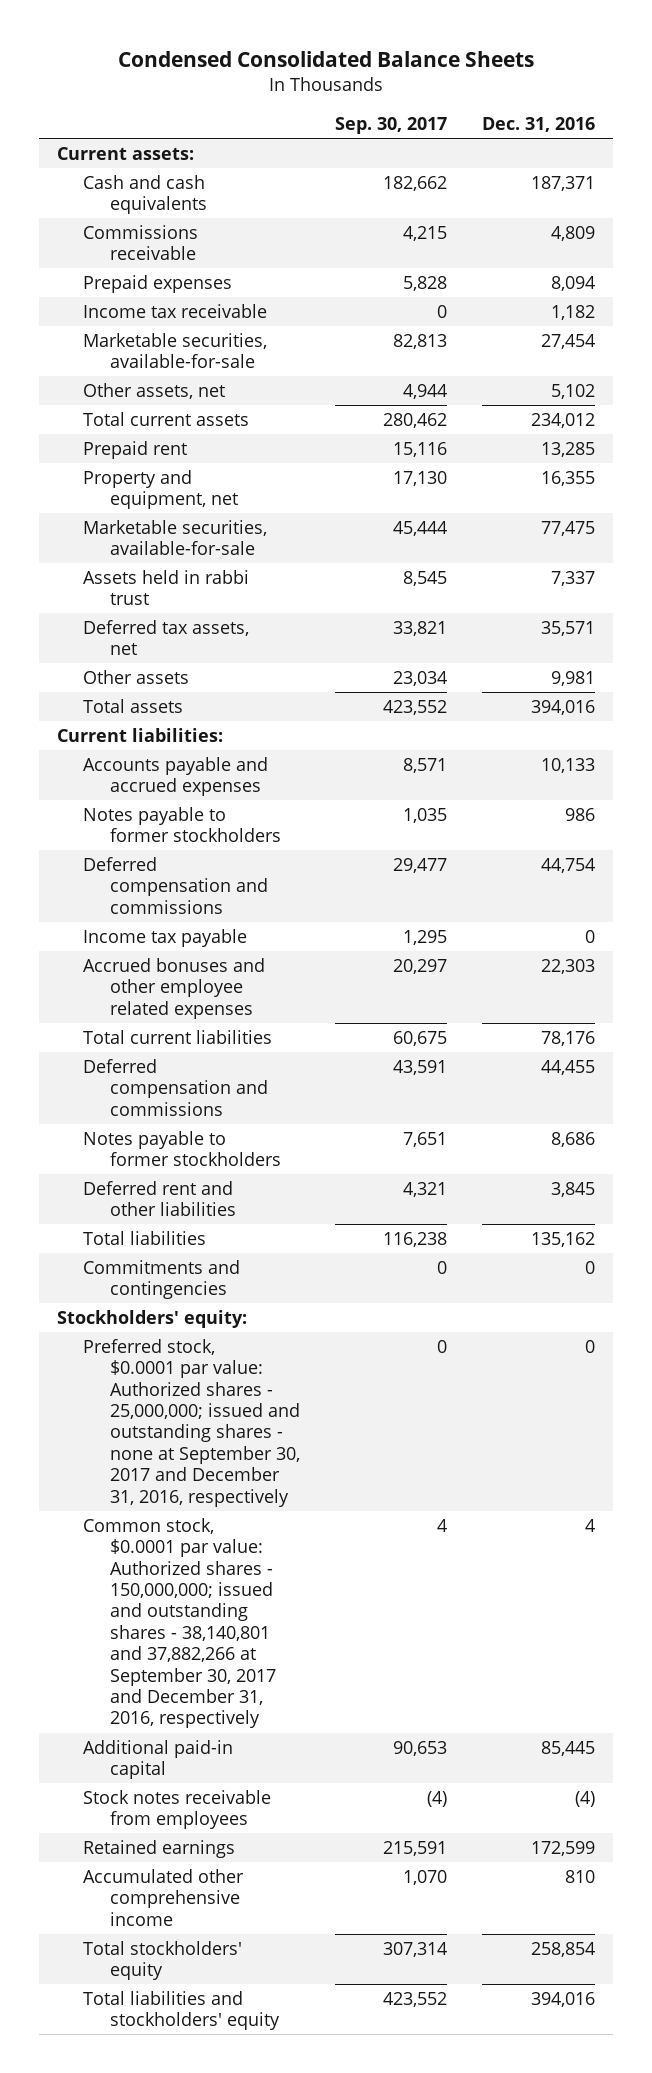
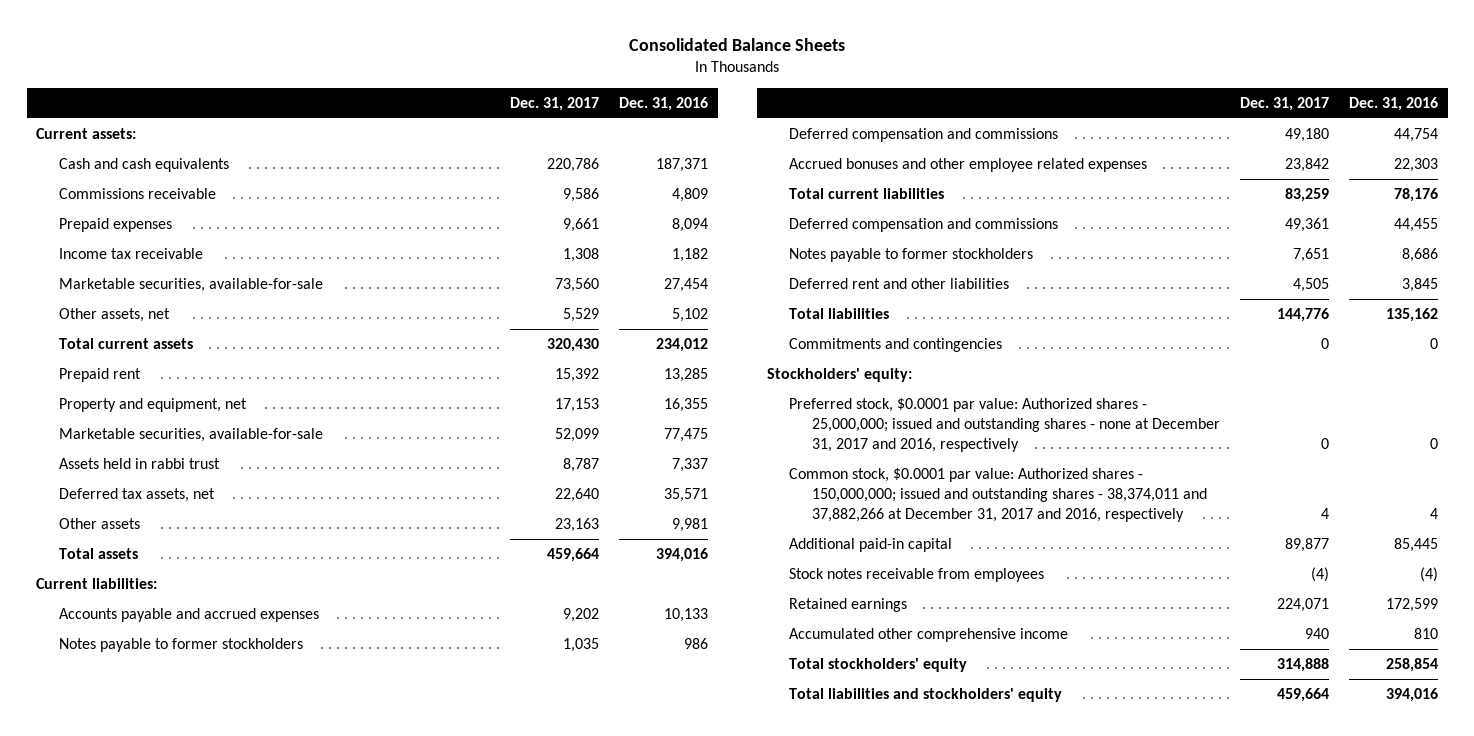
[117,51,534,68] Condensed Consolidated Balance Sheets -> [629,37,846,51] Consolidated Balance Sheets
[334,117,447,135] Sep. 30, 2017 -> none
none -> [509,96,599,111] Dec. 31, 2017
[83,928,248,947] Income tax payable -> none
[83,1338,300,1507] Preferred stock, $0.0001 par value: Authorized shares - 25,000,000; issued and outstanding shares - none at September 30, 2017 and December 31, 2016, respectively -> [789,398,1221,452] Preferred stock, $0.0001 par value: Authorized shares - 25,000,000; issued and outstanding shares - none at December 31, 2017 and 2016, respectively
[83,1517,276,1729] Common stock, $0.0001 par value: Authorized shares - 150,000,000; issued and outstanding shares - 38,140,801 and 37,882,266 at September 30, 2017 and December 31, 2016, respectively -> [789,468,1208,522] Common stock, $0.0001 par value: Authorized shares - 150,000,000; issued and outstanding shares - 38,374,011 and 37,882,266 at December 31, 2017 and 2016, respectively

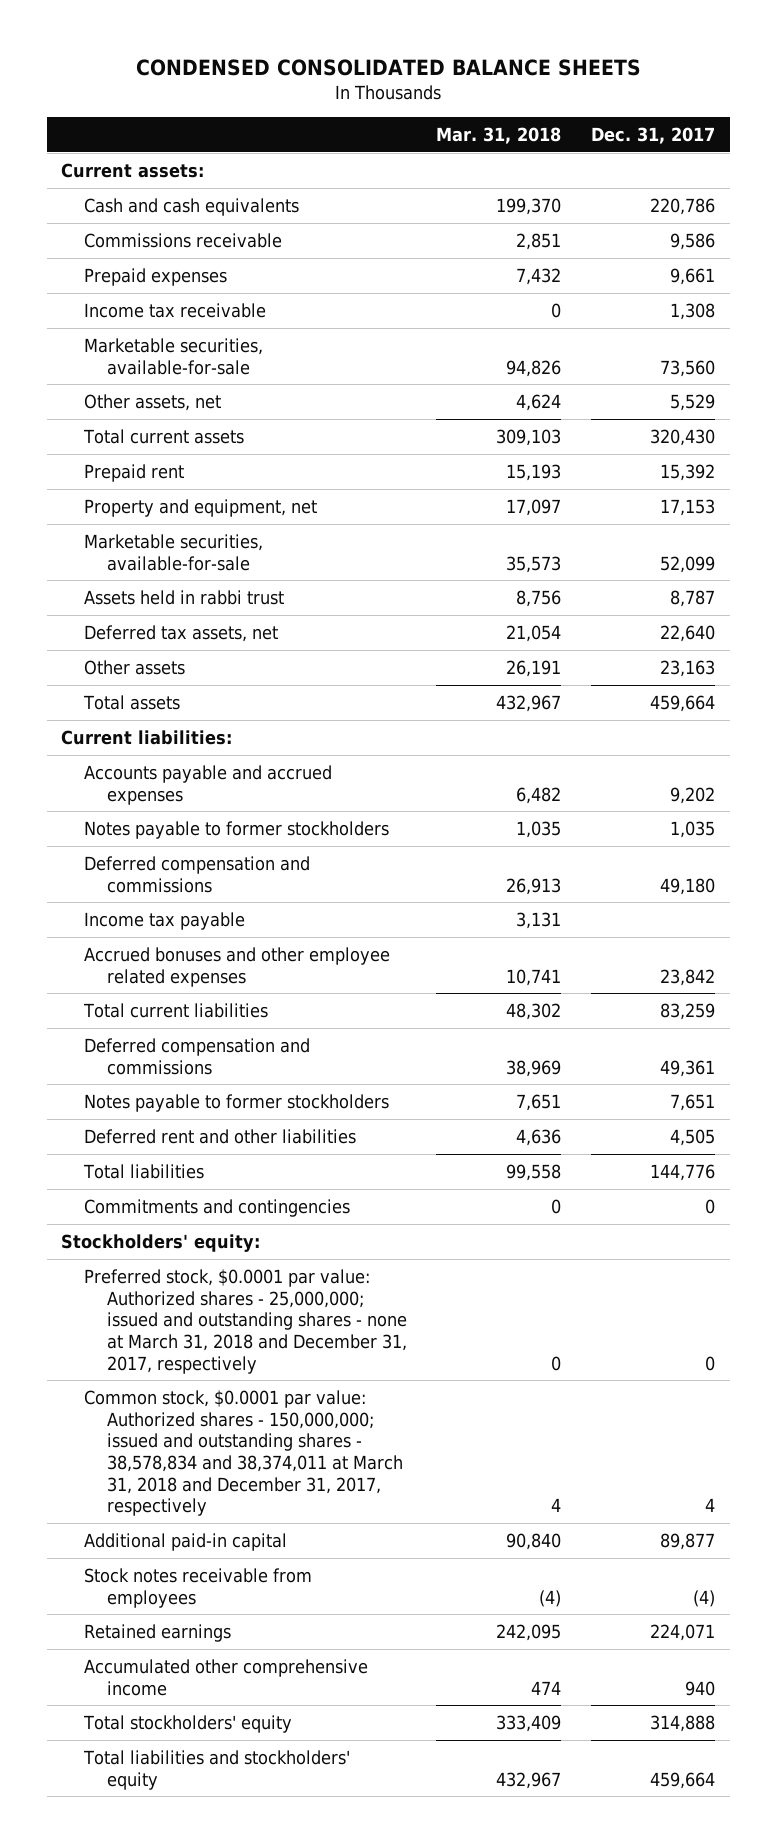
[629,37,846,51] Consolidated Balance Sheets -> [136,58,642,76] CONDENSED CONSOLIDATED BALANCE SHEETS
[618,96,708,111] Dec. 31, 2016 -> none
none -> [436,126,562,144] Mar. 31, 2018
none -> [84,911,246,930] Income tax payable
[789,398,1221,452] Preferred stock, $0.0001 par value: Authorized shares - 25,000,000; issued and outstanding shares - none at December 31, 2017 and 2016, respectively -> [84,1268,407,1374] Preferred stock, $0.0001 par value: Authorized shares - 25,000,000; issued and outstanding shares - none at March 31, 2018 and December 31, 2017, respectively
[789,468,1208,522] Common stock, $0.0001 par value: Authorized shares - 150,000,000; issued and outstanding shares - 38,374,011 and 37,882,266 at December 31, 2017 and 2016, respectively -> [84,1389,403,1517] Common stock, $0.0001 par value: Authorized shares - 150,000,000; issued and outstanding shares - 38,578,834 and 38,374,011 at March 31, 2018 and December 31, 2017, respectively

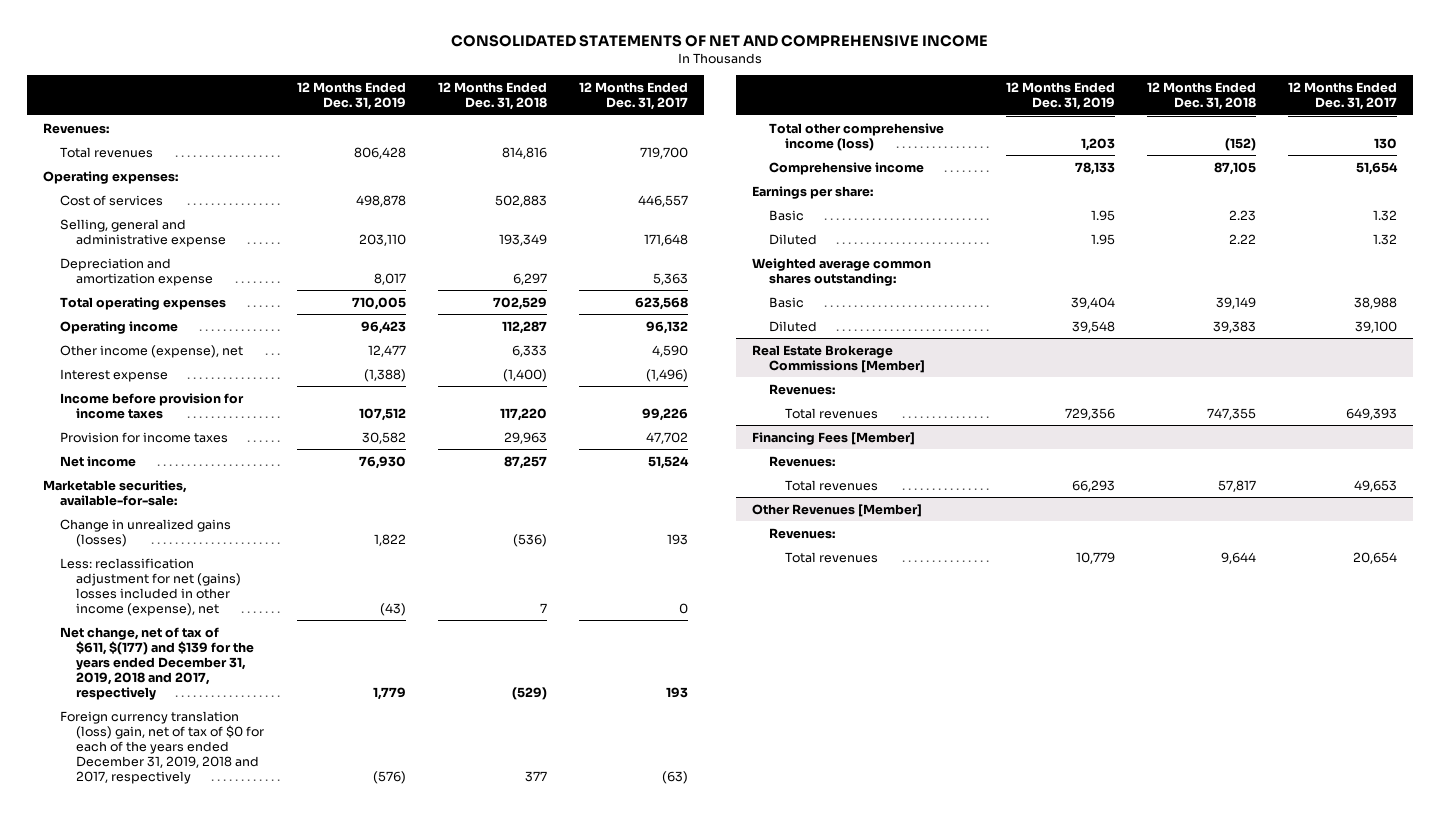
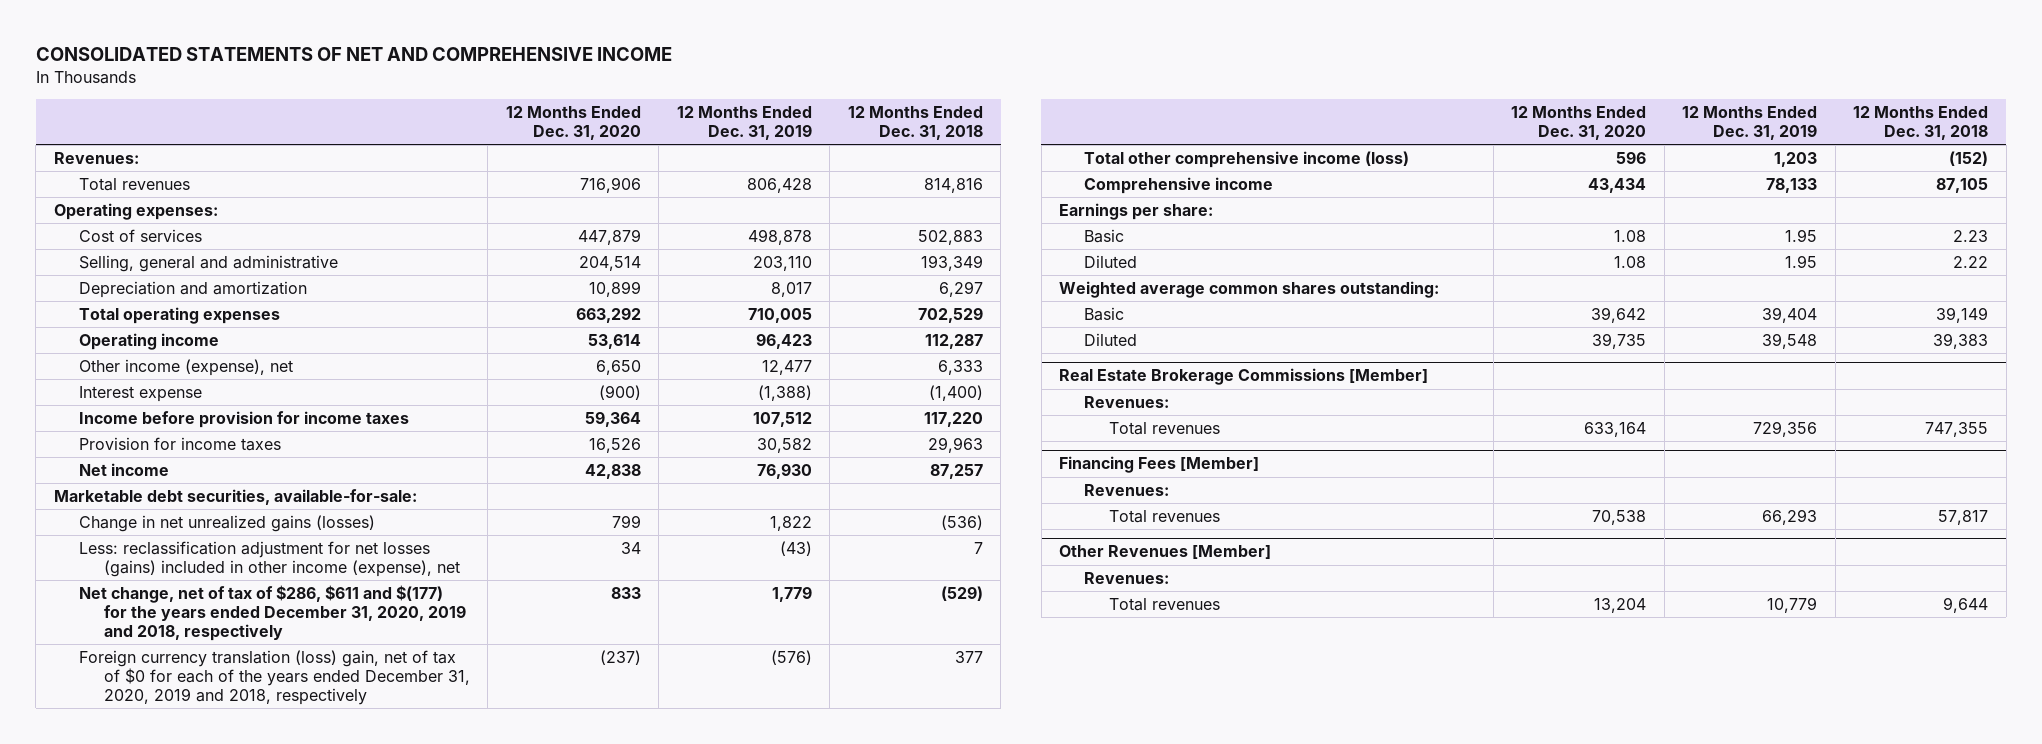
[579,81,689,111] 12 Months Ended Dec. 31, 2017 -> none
none -> [505,105,641,141] 12 Months Ended Dec. 31, 2020
[59,218,227,247] Selling, general and administrative expense -> [78,254,338,272] Selling, general and administrative
[59,257,214,286] Depreciation and amortization expense -> [78,280,307,298] Depreciation and amortization
[42,479,187,506] Marketable securities, available-for-sale: -> [53,488,417,505] Marketable debt securities, available-for-sale:
[59,518,231,547] Change in unrealized gains (losses) -> [78,514,375,532] Change in net unrealized gains (losses)
[59,557,242,616] Less: reclassification adjustment for net (gains) losses included in other income (expense), net -> [78,540,460,578] Less: reclassification adjustment for net losses (gains) included in other income (expense), net
[59,626,255,700] Net change, net of tax of $611, $(177) and $139 for the years ended December 31, 2019, 2018 and 2017, respectively -> [78,584,466,642] Net change, net of tax of $286, $611 and $(177) for the years ended December 31, 2020, 2019 and 2018, respectively
[59,710,265,784] Foreign currency translation (loss) gain, net of tax of $0 for each of the years ended December 31, 2019, 2018 and 2017, respectively -> [78,649,470,706] Foreign currency translation (loss) gain, net of tax of $0 for each of the years ended December 31, 2020, 2019 and 2018, respectively

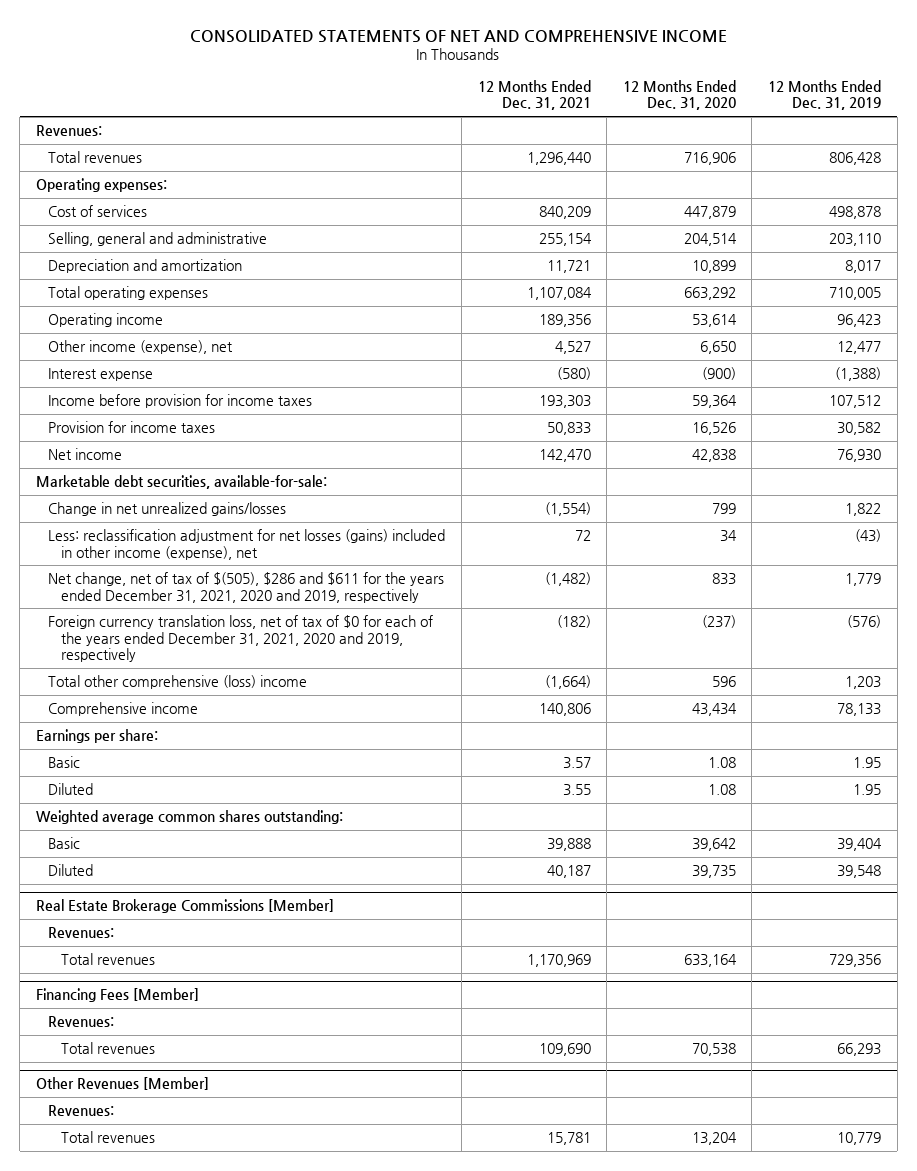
[847,105,983,141] 12 Months Ended Dec. 31, 2018 -> none
none -> [477,79,591,111] 12 Months Ended Dec. 31, 2021
[78,514,375,532] Change in net unrealized gains (losses) -> [48,502,287,517] Change in net unrealized gains/losses
[78,584,466,642] Net change, net of tax of $286, $611 and $(177) for the years ended December 31, 2020, 2019 and 2018, respectively -> [48,572,445,603] Net change, net of tax of $(505), $286 and $611 for the years ended December 31, 2021, 2020 and 2019, respectively
[78,649,470,706] Foreign currency translation (loss) gain, net of tax of $0 for each of the years ended December 31, 2020, 2019 and 2018, respectively -> [48,615,434,663] Foreign currency translation loss, net of tax of $0 for each of the years ended December 31, 2021, 2020 and 2019, respectively
[1084,150,1410,168] Total other comprehensive income (loss) -> [48,675,308,690] Total other comprehensive (loss) income

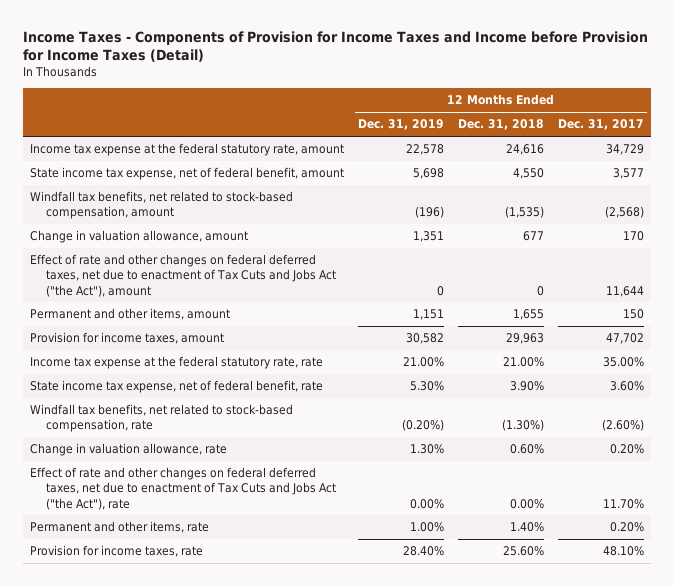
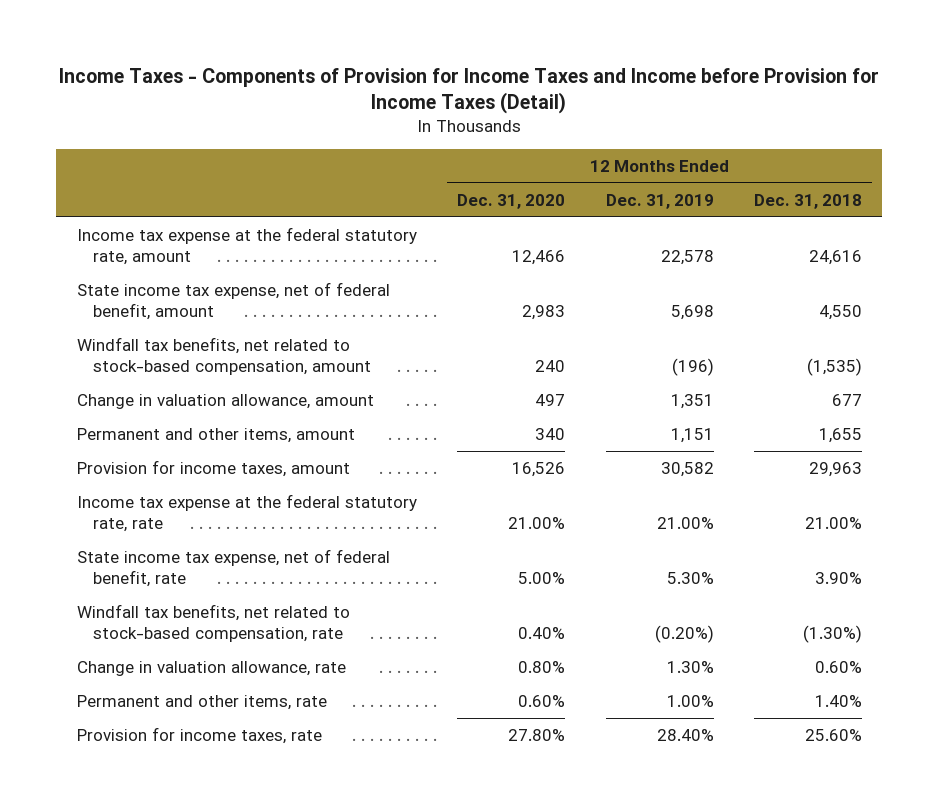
[557,119,644,131] Dec. 31, 2017 -> none
none -> [457,193,566,209] Dec. 31, 2020
[30,254,336,297] Effect of rate and other changes on federal deferred taxes, net due to enactment of Tax Cuts and Jobs Act ("the Act"), amount -> none
[30,467,336,510] Effect of rate and other changes on federal deferred taxes, net due to enactment of Tax Cuts and Jobs Act ("the Act"), rate -> none

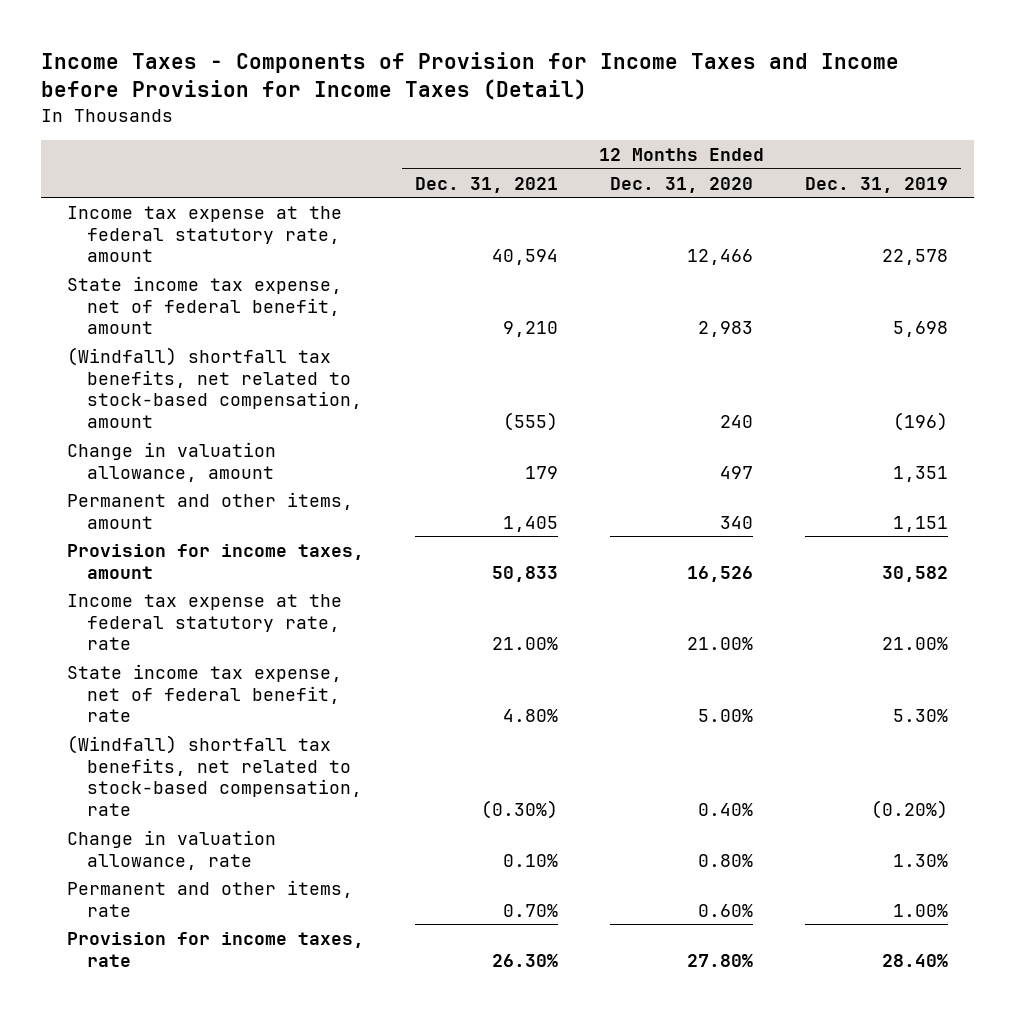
[753,193,862,209] Dec. 31, 2018 -> none
none -> [415,176,559,193] Dec. 31, 2021
[76,336,372,376] Windfall tax benefits, net related to stock-based compensation, amount -> [66,346,363,429] (Windfall) shortfall tax benefits, net related to stock-based compensation, amount
[76,603,350,643] Windfall tax benefits, net related to stock-based compensation, rate -> [66,734,363,817] (Windfall) shortfall tax benefits, net related to stock-based compensation, rate

